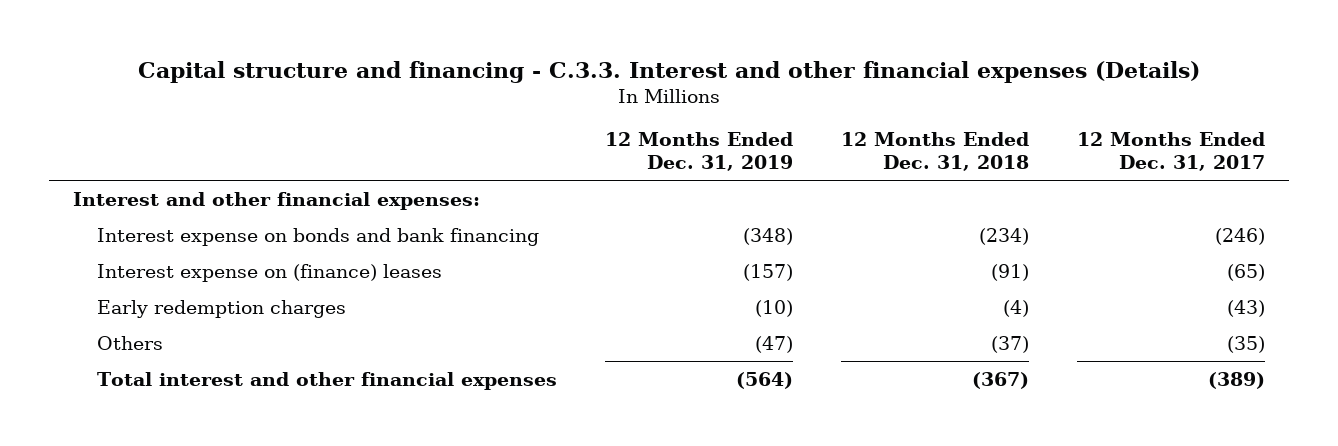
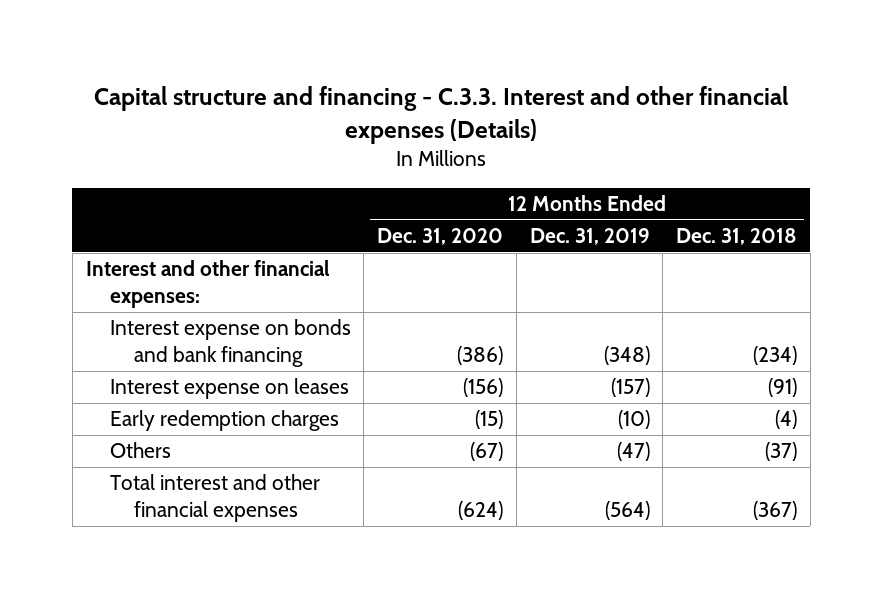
[1076,132,1265,172] 12 Months Ended Dec. 31, 2017 -> none
none -> [377,228,504,246] Dec. 31, 2020
[96,263,442,282] Interest expense on (finance) leases -> [109,378,349,400] Interest expense on leases

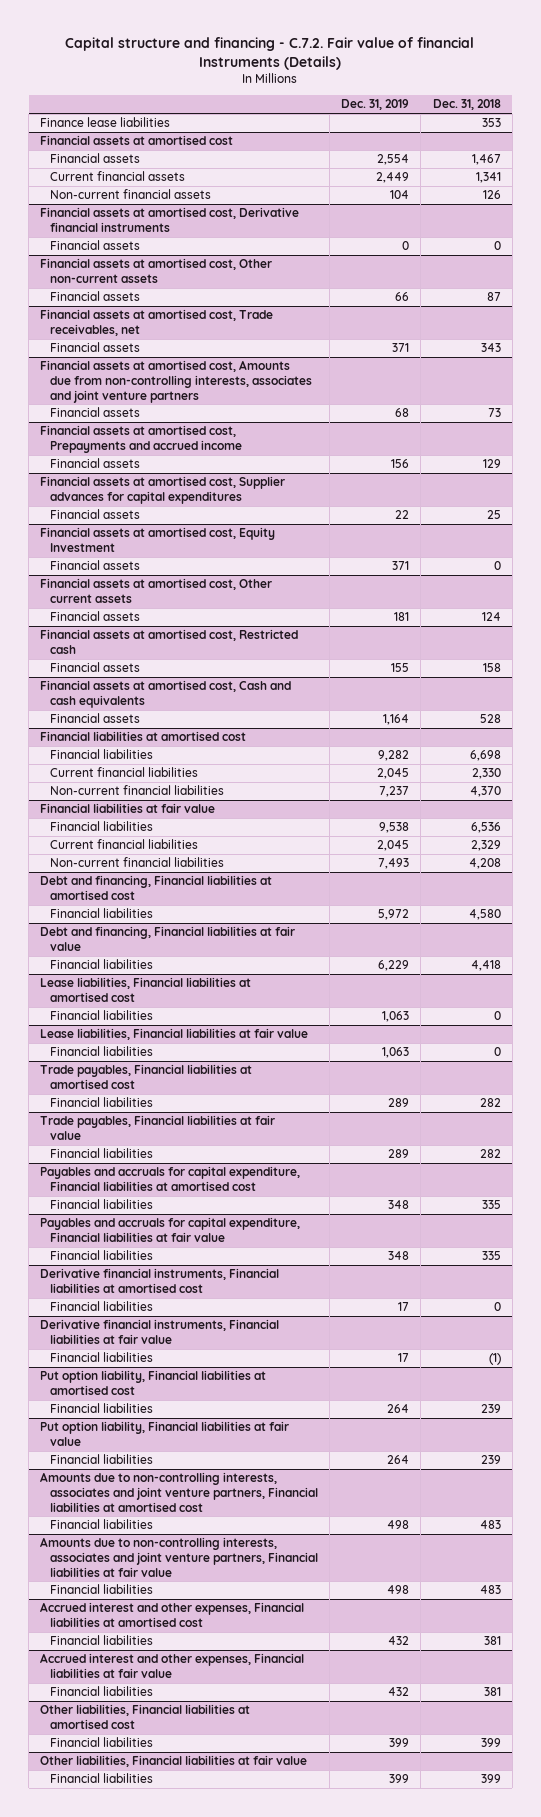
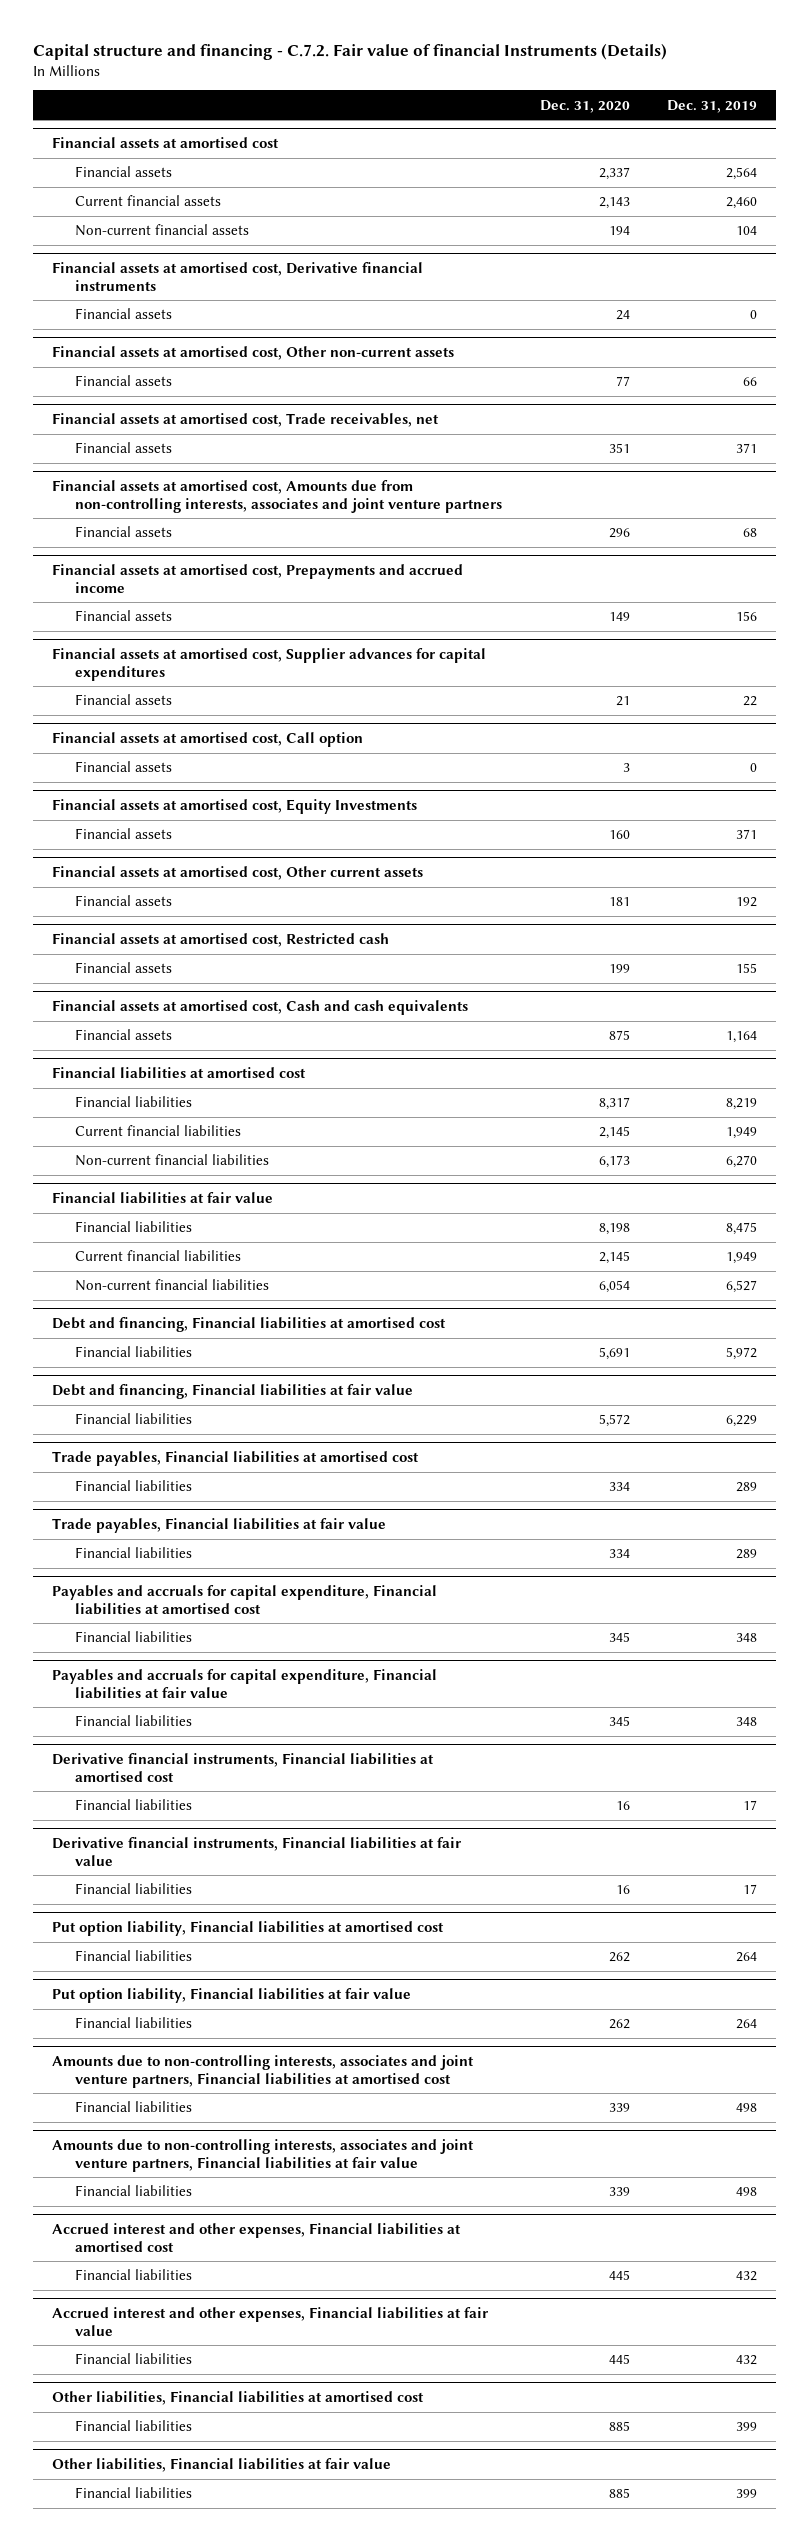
[432,99,501,111] Dec. 31, 2018 -> none
none -> [539,99,630,113] Dec. 31, 2020
[40,117,171,128] Finance lease liabilities -> none
[377,154,410,166] 2,554 -> [726,167,758,181] 2,564
[376,172,410,184] 2,449 -> [726,197,758,210] 2,460
none -> [51,732,363,748] Financial assets at amortised cost, Call option
none -> [74,761,172,773] Financial assets
[40,527,276,553] Financial assets at amortised cost, Equity Investment -> [51,799,417,815] Financial assets at amortised cost, Equity Investments
[394,612,410,622] 181 -> [736,897,758,908] 192
[378,750,410,762] 9,282 -> [726,1098,758,1111] 8,219
[377,768,410,780] 2,045 -> [726,1127,758,1140] 1,949
[379,786,410,798] 7,237 -> [726,1155,758,1169] 6,270
[379,822,410,834] 9,538 -> [726,1222,758,1236] 8,475
[377,840,410,852] 2,045 -> [726,1252,758,1265] 1,949
[378,858,410,870] 7,493 -> [726,1280,758,1294] 6,527
[40,977,252,1003] Lease liabilities, Financial liabilities at amortised cost -> none
[50,1010,154,1021] Financial liabilities -> none
[40,1028,309,1041] Lease liabilities, Financial liabilities at fair value -> none
[50,1046,154,1057] Financial liabilities -> none

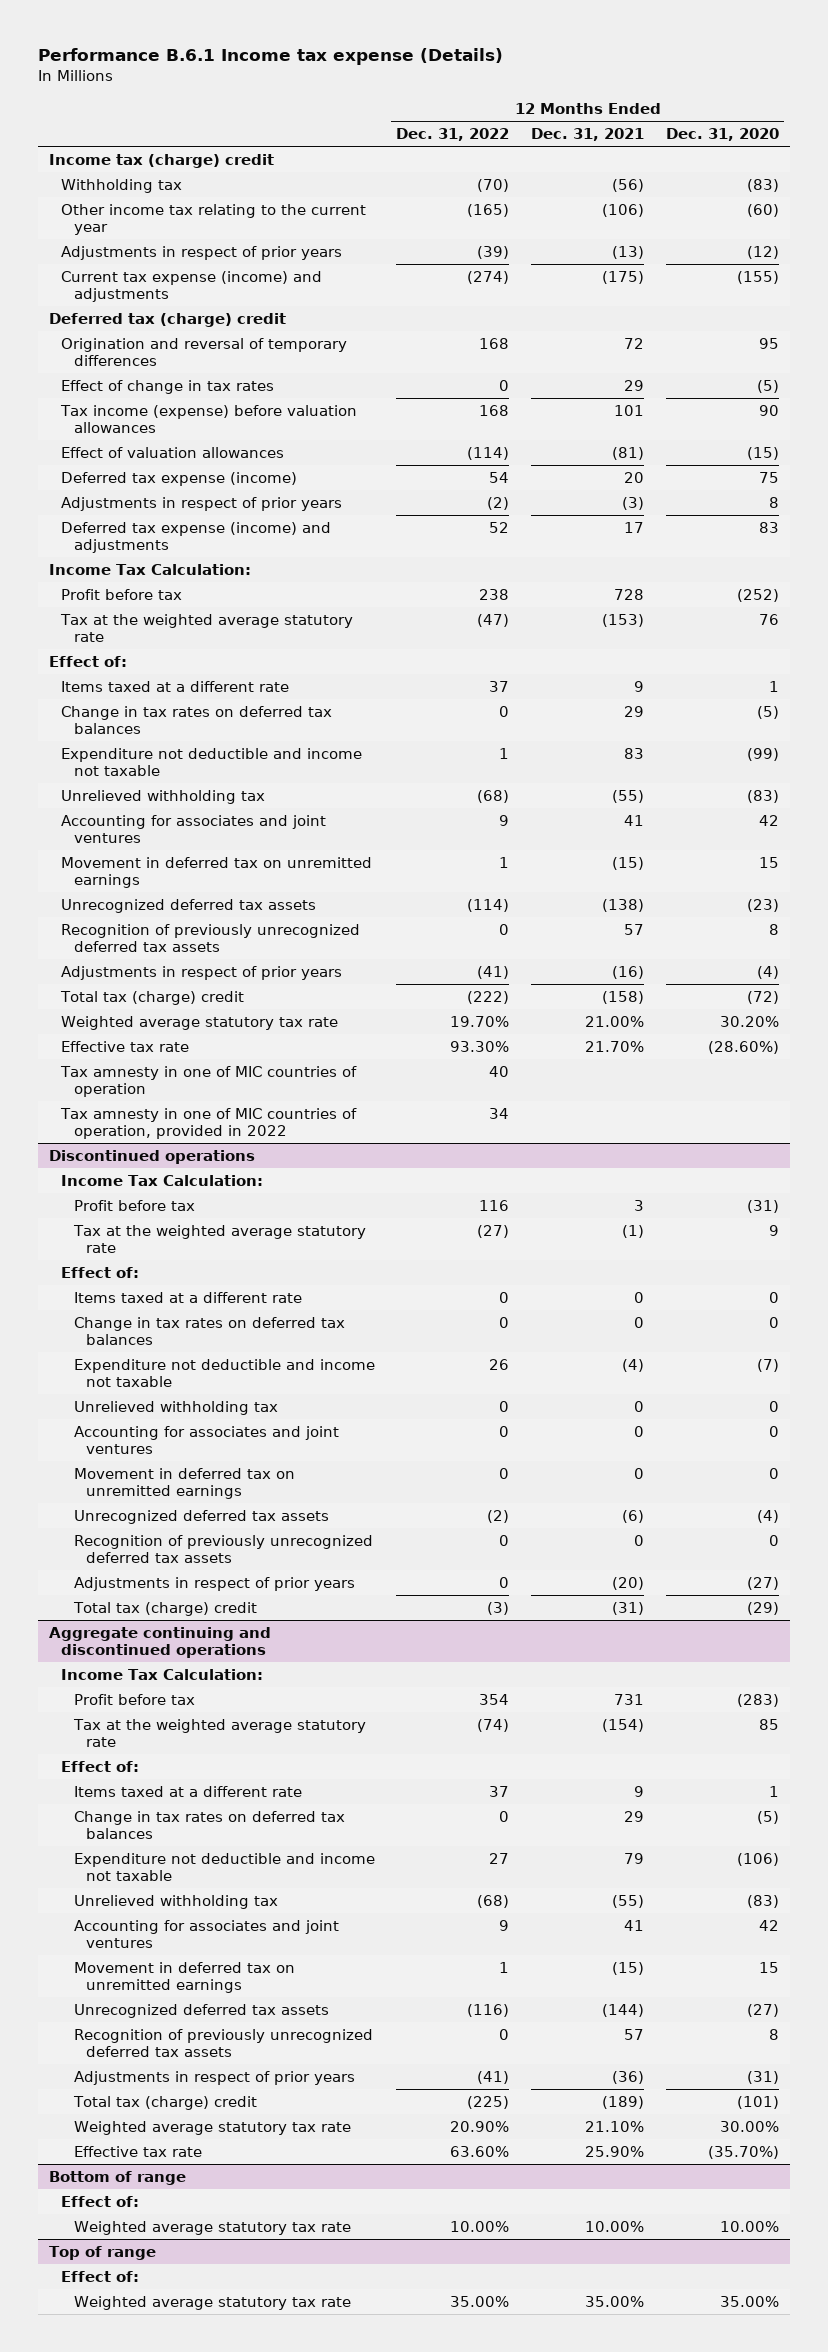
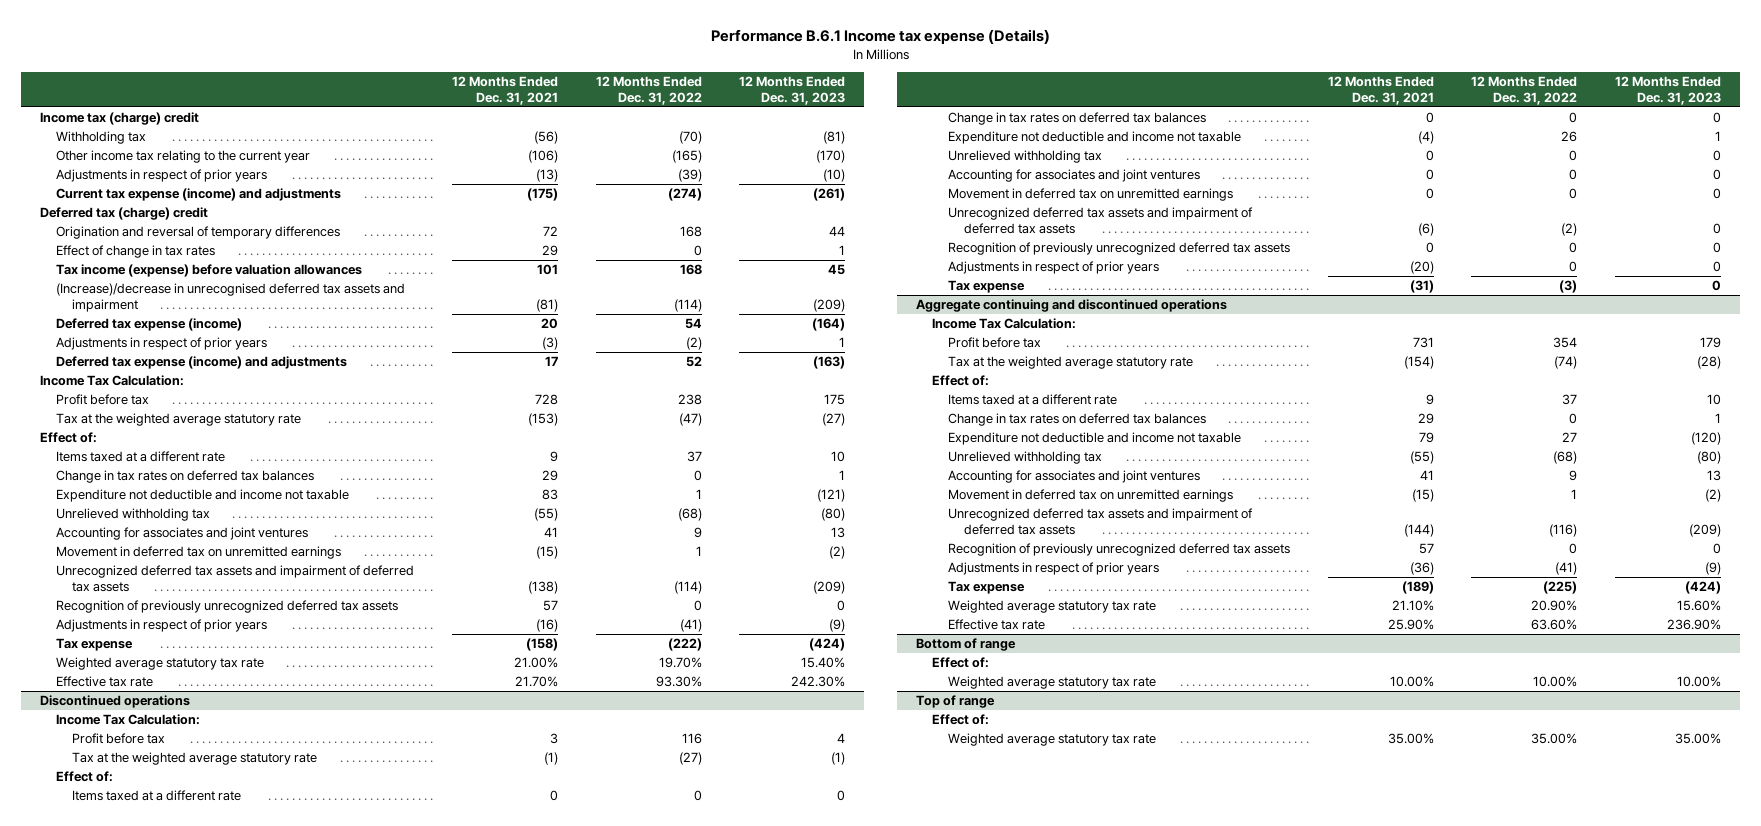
[665,127,779,141] Dec. 31, 2020 -> none
none -> [739,75,846,105] 12 Months Ended Dec. 31, 2023
[61,446,285,458] Effect of valuation allowances -> [55,283,405,313] (Increase)/decrease in unrecognised deferred tax assets and impairment
[61,898,317,913] Unrecognized deferred tax assets -> [55,565,414,593] Unrecognized deferred tax assets and impairment of deferred tax assets
[60,990,245,1005] Total tax (charge) credit -> [55,638,133,652] Tax expense
[60,1065,358,1098] Tax amnesty in one of MIC countries of operation -> none
[60,1107,358,1140] Tax amnesty in one of MIC countries of operation, provided in 2022 -> none
[73,1509,329,1524] Unrecognized deferred tax assets -> [947,207,1253,235] Unrecognized deferred tax assets and impairment of deferred tax assets
[72,1601,257,1616] Total tax (charge) credit -> [947,280,1025,294] Tax expense
[73,2003,329,2018] Unrecognized deferred tax assets -> [947,508,1253,536] Unrecognized deferred tax assets and impairment of deferred tax assets
[72,2095,257,2110] Total tax (charge) credit -> [947,581,1025,595] Tax expense

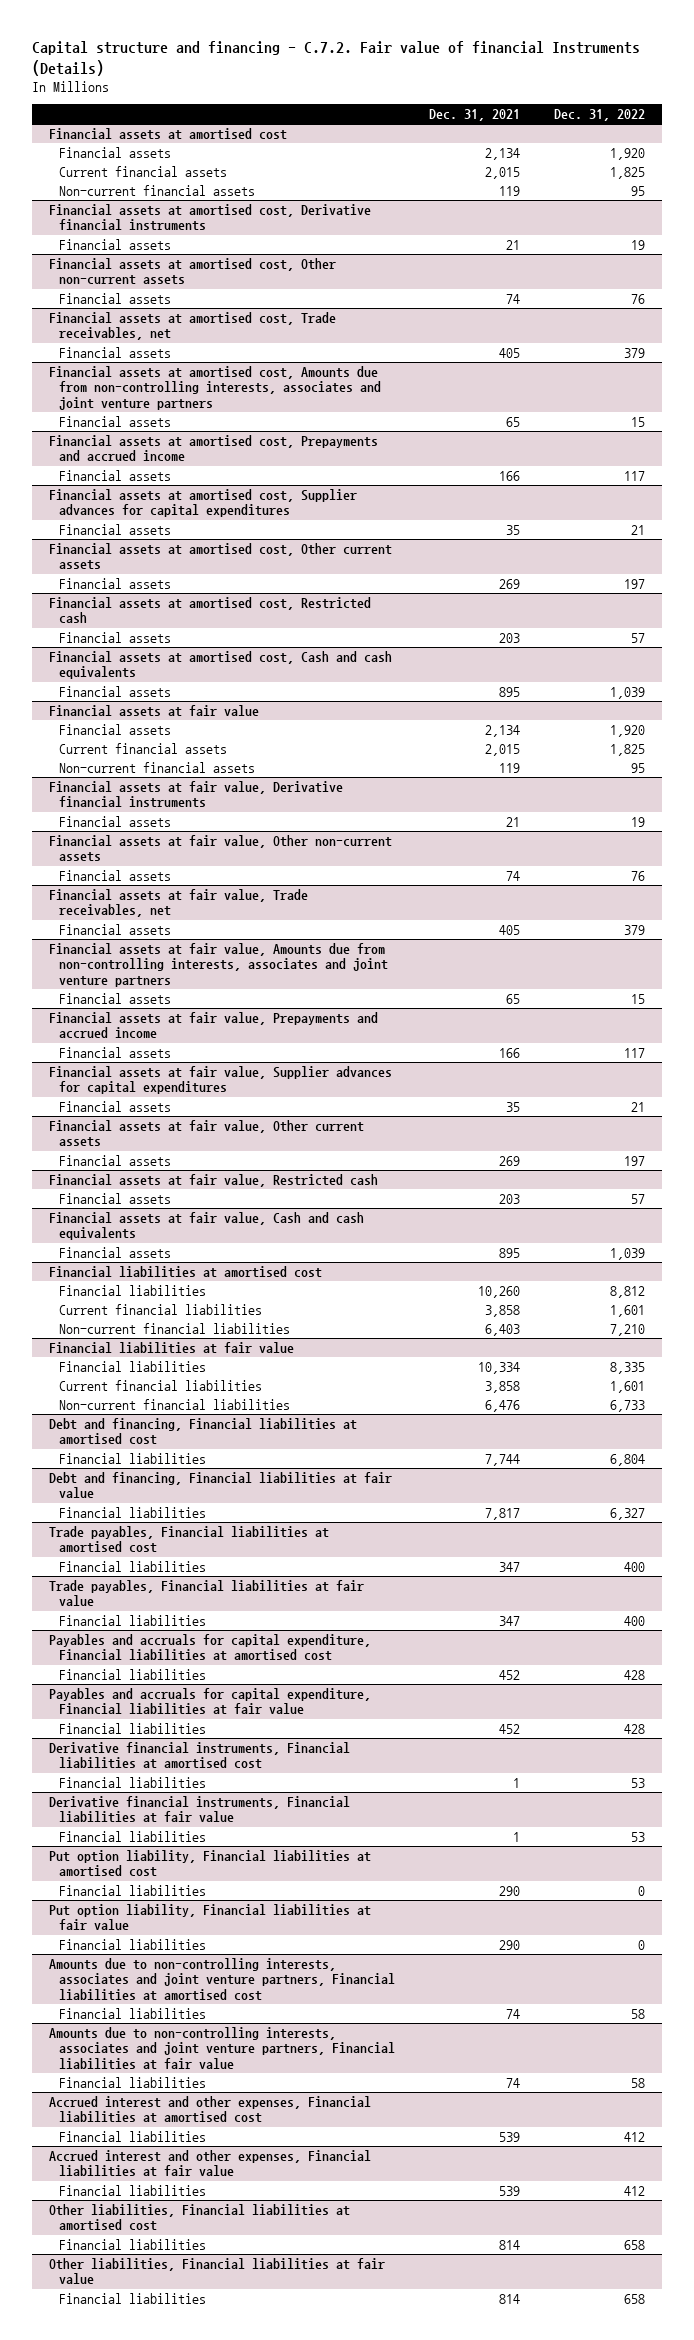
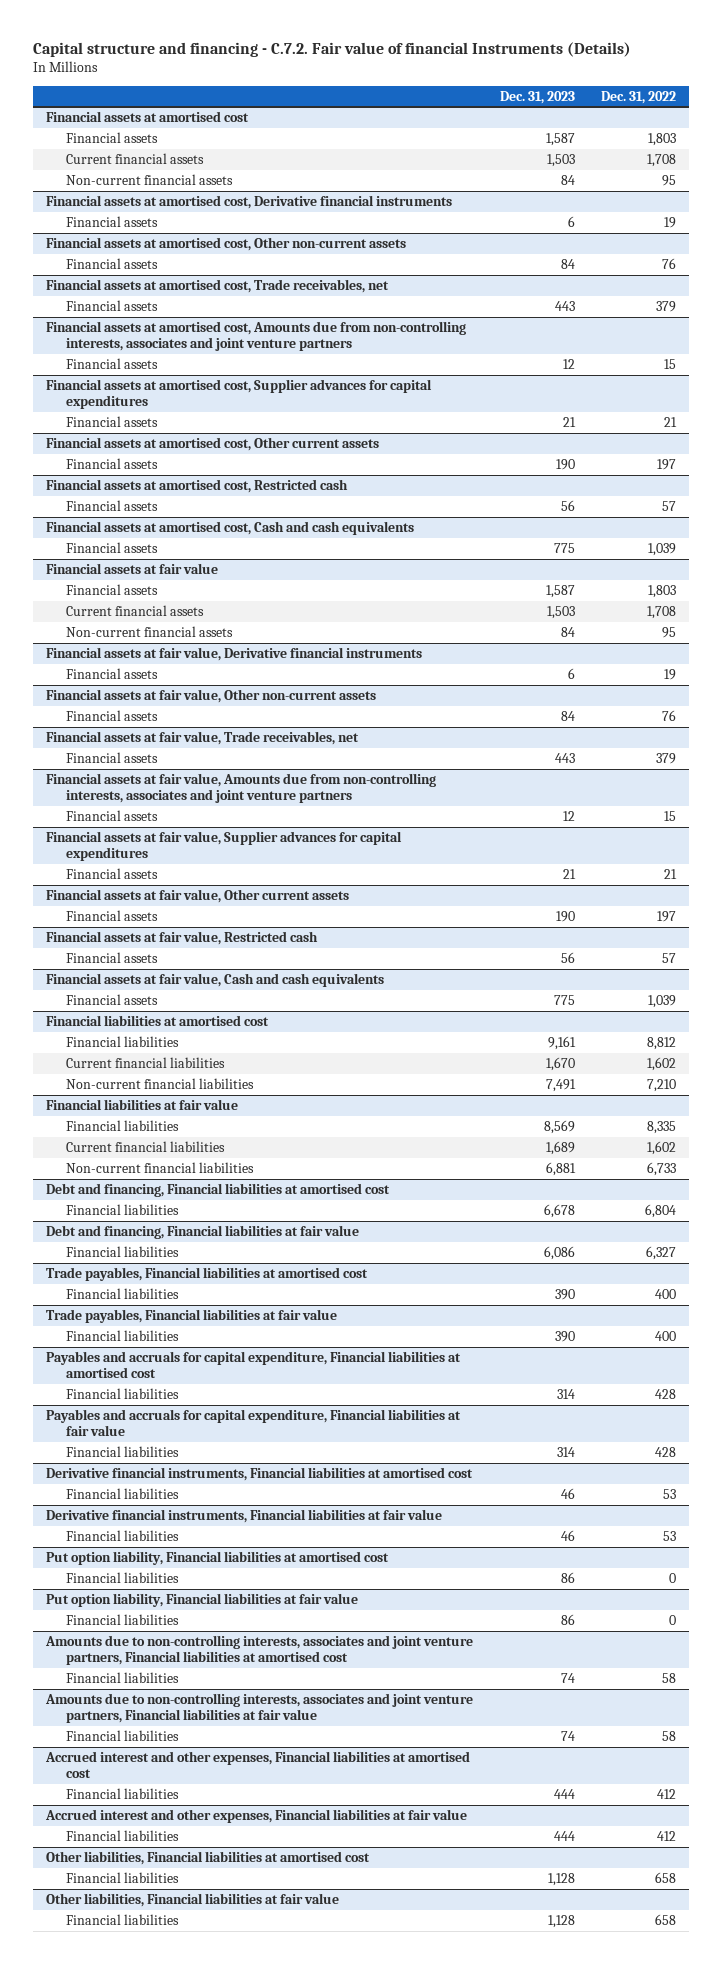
[428,108,520,121] Dec. 31, 2021 -> none
none -> [499,90,575,104] Dec. 31, 2023
[609,147,645,160] 1,920 -> [648,132,677,146] 1,803
[609,166,645,179] 1,825 -> [647,153,677,167] 1,708
[48,434,378,462] Financial assets at amortised cost, Prepayments and accrued income -> none
[58,469,171,481] Financial assets -> none
[609,724,645,737] 1,920 -> [648,584,677,598] 1,803
[609,743,645,756] 1,825 -> [647,605,677,619] 1,708
[48,1011,378,1039] Financial assets at fair value, Prepayments and accrued income -> none
[58,1046,171,1058] Financial assets -> none
[609,1304,645,1317] 1,601 -> [647,1056,677,1071] 1,602
[609,1380,645,1393] 1,601 -> [647,1140,677,1155] 1,602

